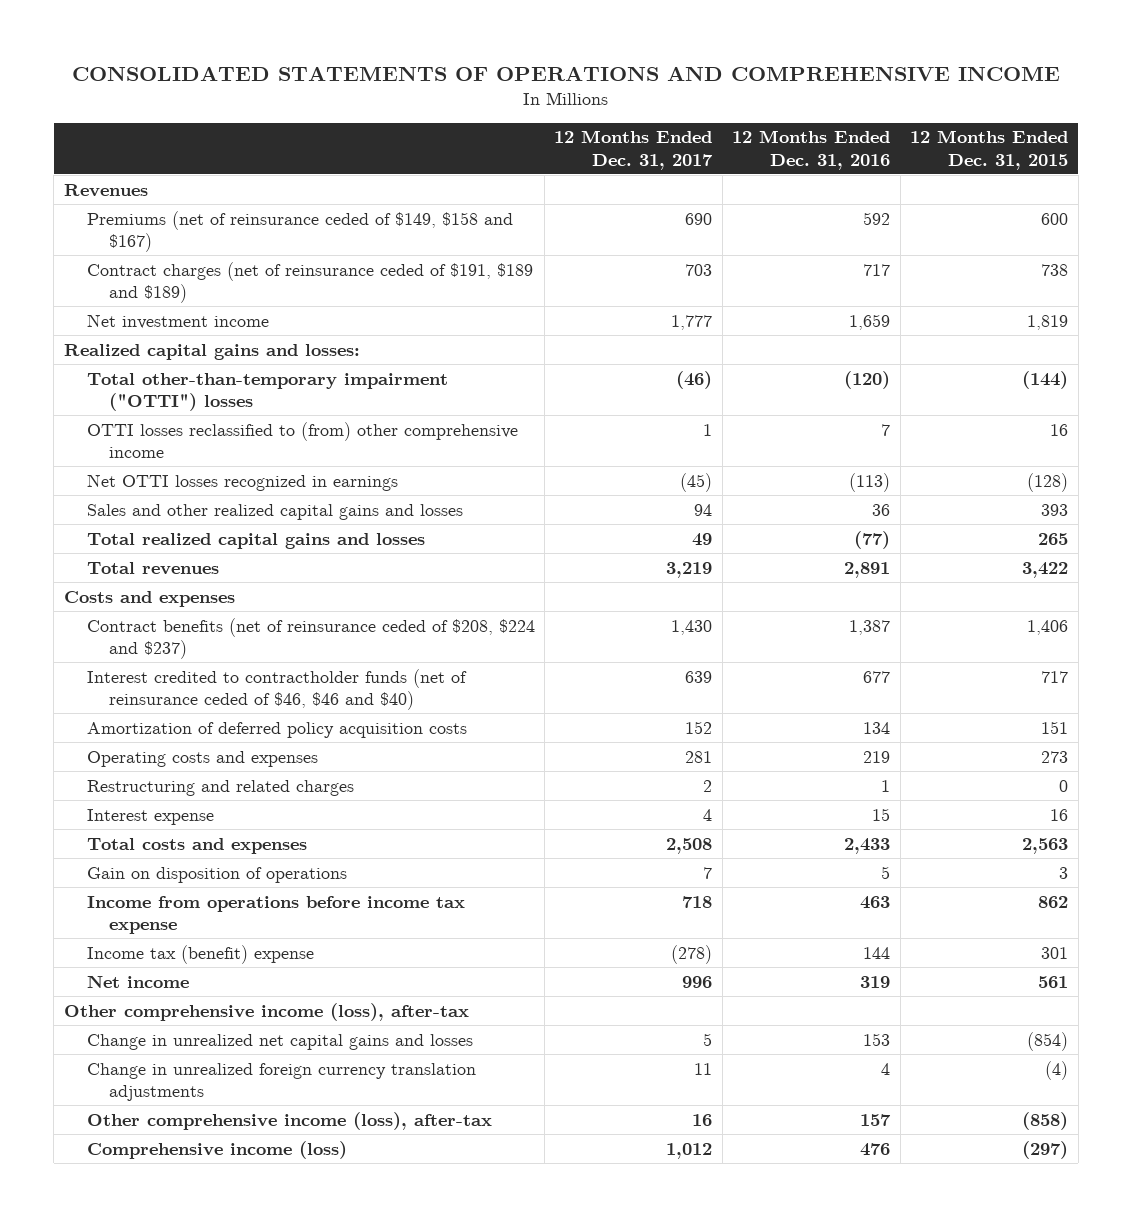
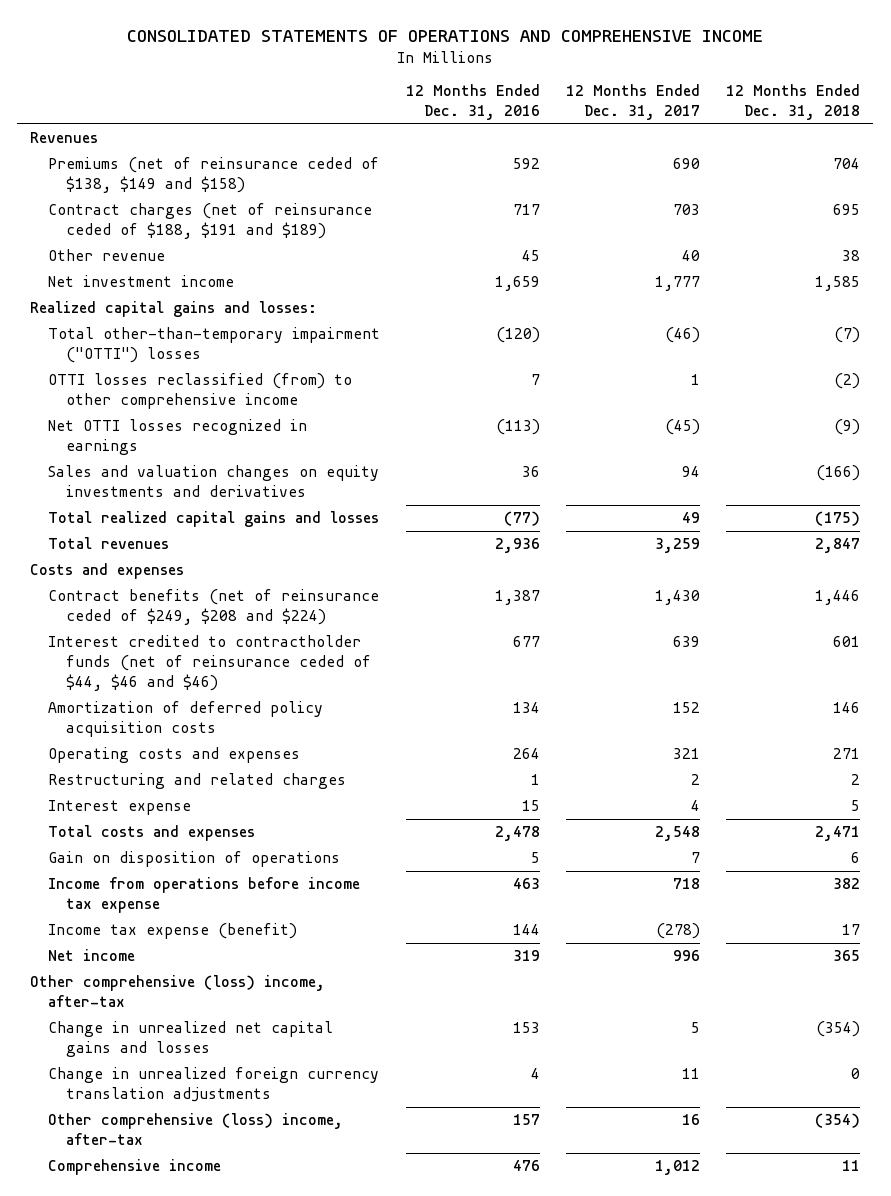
[910,130,1069,170] 12 Months Ended Dec. 31, 2015 -> none
none -> [726,84,861,121] 12 Months Ended Dec. 31, 2018
[86,210,513,253] Premiums (net of reinsurance ceded of $149, $158 and $167) -> [48,157,380,194] Premiums (net of reinsurance ceded of $138, $149 and $158)
[86,261,533,304] Contract charges (net of reinsurance ceded of $191, $189 and $189) -> [48,203,373,240] Contract charges (net of reinsurance ceded of $188, $191 and $189)
none -> [48,249,166,262] Other revenue
[86,421,518,459] OTTI losses reclassified to (from) other comprehensive income -> [48,373,353,410] OTTI losses reclassified (from) to other comprehensive income
[86,503,463,520] Sales and other realized capital gains and losses -> [48,465,380,498] Sales and valuation changes on equity investments and derivatives
[666,561,713,578] 3,219 -> [655,538,701,554] 3,259
[844,561,891,578] 2,891 -> [495,538,541,554] 2,936
[86,617,535,660] Contract benefits (net of reinsurance ceded of $208, $224 and $237) -> [48,589,380,626] Contract benefits (net of reinsurance ceded of $249, $208 and $224)
[86,668,467,711] Interest credited to contractholder funds (net of reinsurance ceded of $46, $46 and $40) -> [48,635,371,692] Interest credited to contractholder funds (net of reinsurance ceded of $44, $46 and $46)
[685,750,713,763] 281 -> [673,748,701,760] 321
[863,750,891,763] 219 -> [513,748,541,760] 264
[666,837,713,854] 2,508 -> [655,826,701,842] 2,548
[844,837,891,854] 2,433 -> [495,826,541,842] 2,478
[86,944,314,964] Income tax (benefit) expense -> [48,923,298,940] Income tax expense (benefit)
[63,1002,469,1021] Other comprehensive income (loss), after-tax -> [30,975,326,1008] Other comprehensive (loss) income, after-tax
[86,1111,492,1130] Other comprehensive income (loss), after-tax -> [48,1113,344,1146] Other comprehensive (loss) income, after-tax
[86,1140,347,1159] Comprehensive income (loss) -> [48,1159,222,1176] Comprehensive income

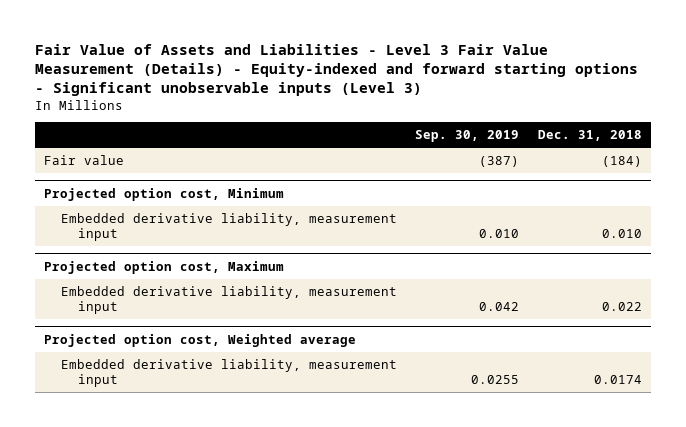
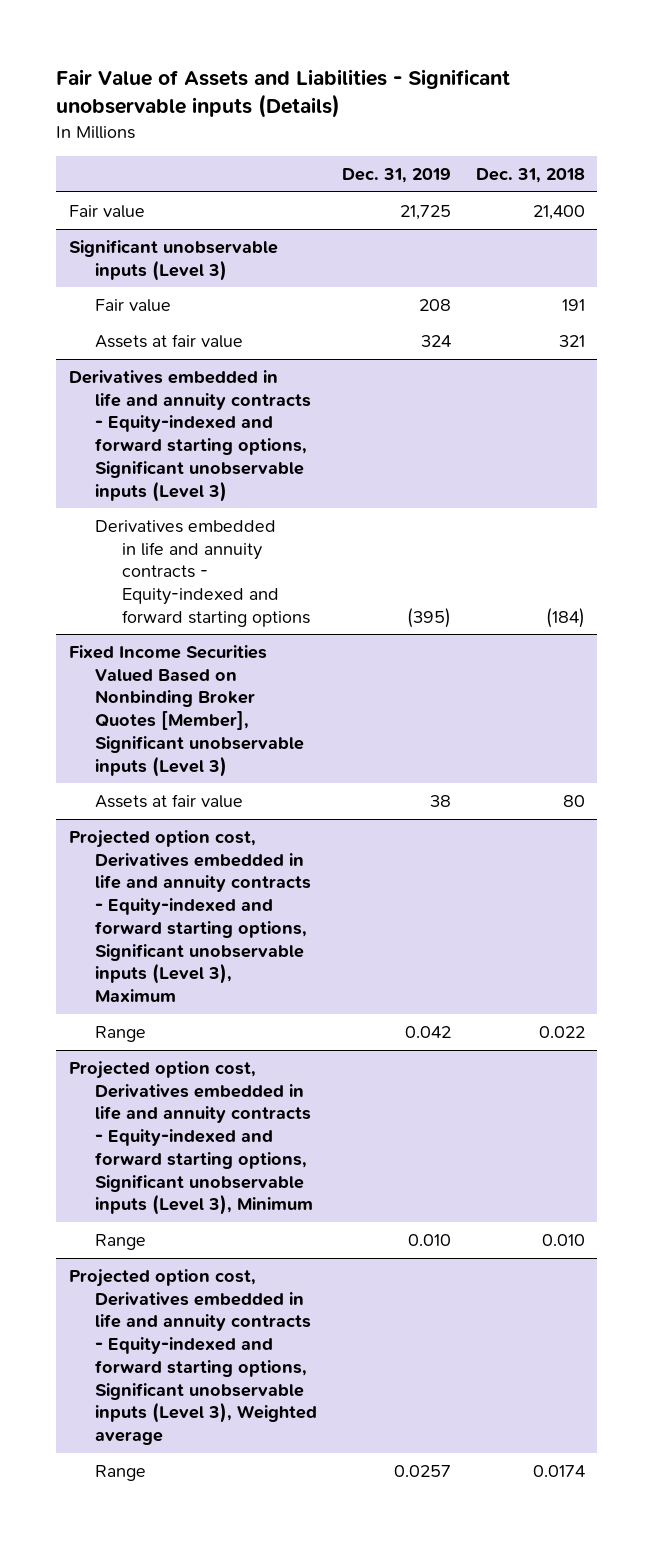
[35,43,639,97] Fair Value of Assets and Liabilities - Level 3 Fair Value Measurement (Details) - Equity-indexed and forward starting options - Significant unobservable inputs (Level 3) -> [56,68,511,119] Fair Value of Assets and Liabilities - Significant unobservable inputs (Details)
[415,130,520,143] Sep. 30, 2019 -> none
none -> [342,167,452,183] Dec. 31, 2019
[44,187,285,201] Projected option cost, Minimum -> none
[60,212,397,242] Embedded derivative liability, measurement input -> none
[44,260,285,274] Projected option cost, Maximum -> none
[60,285,397,315] Embedded derivative liability, measurement input -> none
[44,333,357,347] Projected option cost, Weighted average -> none
[601,155,642,167] (184) -> [532,205,585,221] 21,400
none -> [68,240,278,281] Significant unobservable inputs (Level 3)
none -> [95,299,172,313] Fair value
none -> [95,334,244,349] Assets at fair value
none -> [68,370,312,502] Derivatives embedded in life and annuity contracts - Equity-indexed and forward starting options, Significant unobservable inputs (Level 3)
none -> [95,520,311,627] Derivatives embedded in life and annuity contracts - Equity-indexed and forward starting options
none -> [68,645,305,777] Fixed Income Securities Valued Based on Nonbinding Broker Quotes [Member], Significant unobservable inputs (Level 3)
none -> [95,794,244,809] Assets at fair value
none -> [68,830,312,1002] Projected option cost, Derivatives embedded in life and annuity contracts - Equity-indexed and forward starting options, Significant unobservable inputs (Level 3), Maximum
none -> [95,1026,147,1043] Range
none -> [68,1061,314,1216] Projected option cost, Derivatives embedded in life and annuity contracts - Equity-indexed and forward starting options, Significant unobservable inputs (Level 3), Minimum
none -> [95,1234,147,1251] Range
none -> [68,1269,318,1445] Projected option cost, Derivatives embedded in life and annuity contracts - Equity-indexed and forward starting options, Significant unobservable inputs (Level 3), Weighted average
[60,358,397,388] Embedded derivative liability, measurement input -> [95,1465,147,1482] Range

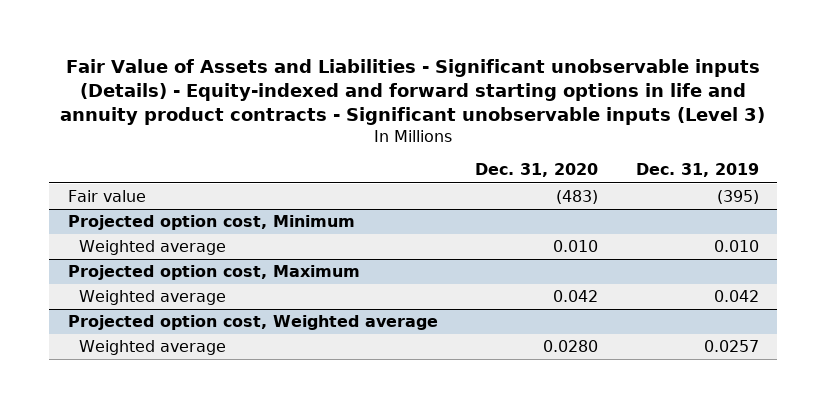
[56,68,511,119] Fair Value of Assets and Liabilities - Significant unobservable inputs (Details) -> [60,59,766,126] Fair Value of Assets and Liabilities - Significant unobservable inputs (Details) - Equity-indexed and forward starting options in life and annuity product contracts - Significant unobservable inputs (Level 3)
[475,167,585,183] Dec. 31, 2018 -> none
none -> [475,163,599,178] Dec. 31, 2020
[68,240,278,281] Significant unobservable inputs (Level 3) -> none
[95,299,172,313] Fair value -> none
[95,334,244,349] Assets at fair value -> none
[68,370,312,502] Derivatives embedded in life and annuity contracts - Equity-indexed and forward starting options, Significant unobservable inputs (Level 3) -> none
[95,520,311,627] Derivatives embedded in life and annuity contracts - Equity-indexed and forward starting options -> none
[68,645,305,777] Fixed Income Securities Valued Based on Nonbinding Broker Quotes [Member], Significant unobservable inputs (Level 3) -> none
[95,794,244,809] Assets at fair value -> none
[68,830,312,1002] Projected option cost, Derivatives embedded in life and annuity contracts - Equity-indexed and forward starting options, Significant unobservable inputs (Level 3), Maximum -> none
[95,1026,147,1043] Range -> none
[68,1061,314,1216] Projected option cost, Derivatives embedded in life and annuity contracts - Equity-indexed and forward starting options, Significant unobservable inputs (Level 3), Minimum -> none
[95,1234,147,1251] Range -> none
[68,1269,318,1445] Projected option cost, Derivatives embedded in life and annuity contracts - Equity-indexed and forward starting options, Significant unobservable inputs (Level 3), Weighted average -> none
[400,205,452,221] 21,725 -> [716,190,759,205] (395)
none -> [67,215,355,231] Projected option cost, Minimum
none -> [79,240,227,256] Weighted average
none -> [67,265,360,281] Projected option cost, Maximum
none -> [79,290,227,306] Weighted average
none -> [67,315,438,331] Projected option cost, Weighted average
[95,1465,147,1482] Range -> [79,340,227,356] Weighted average

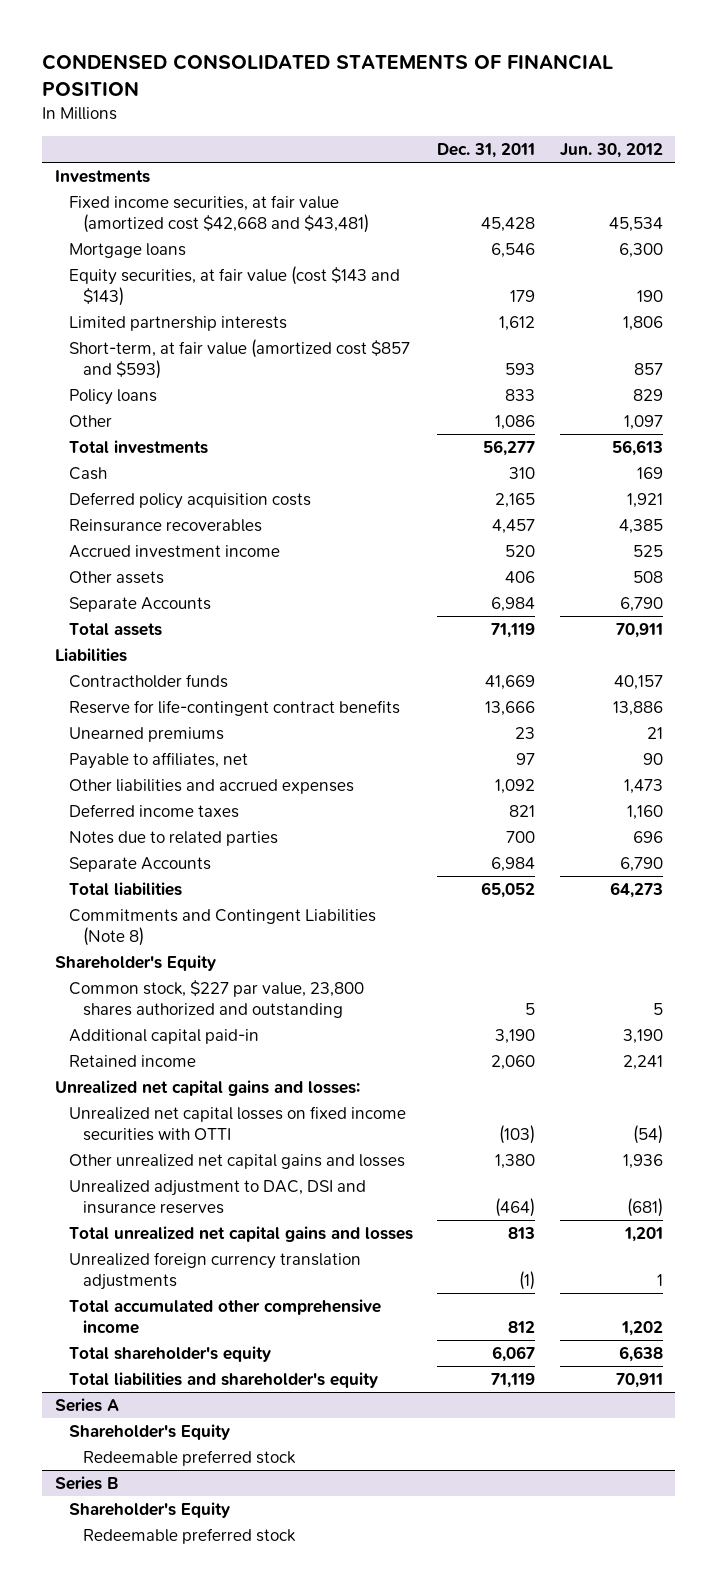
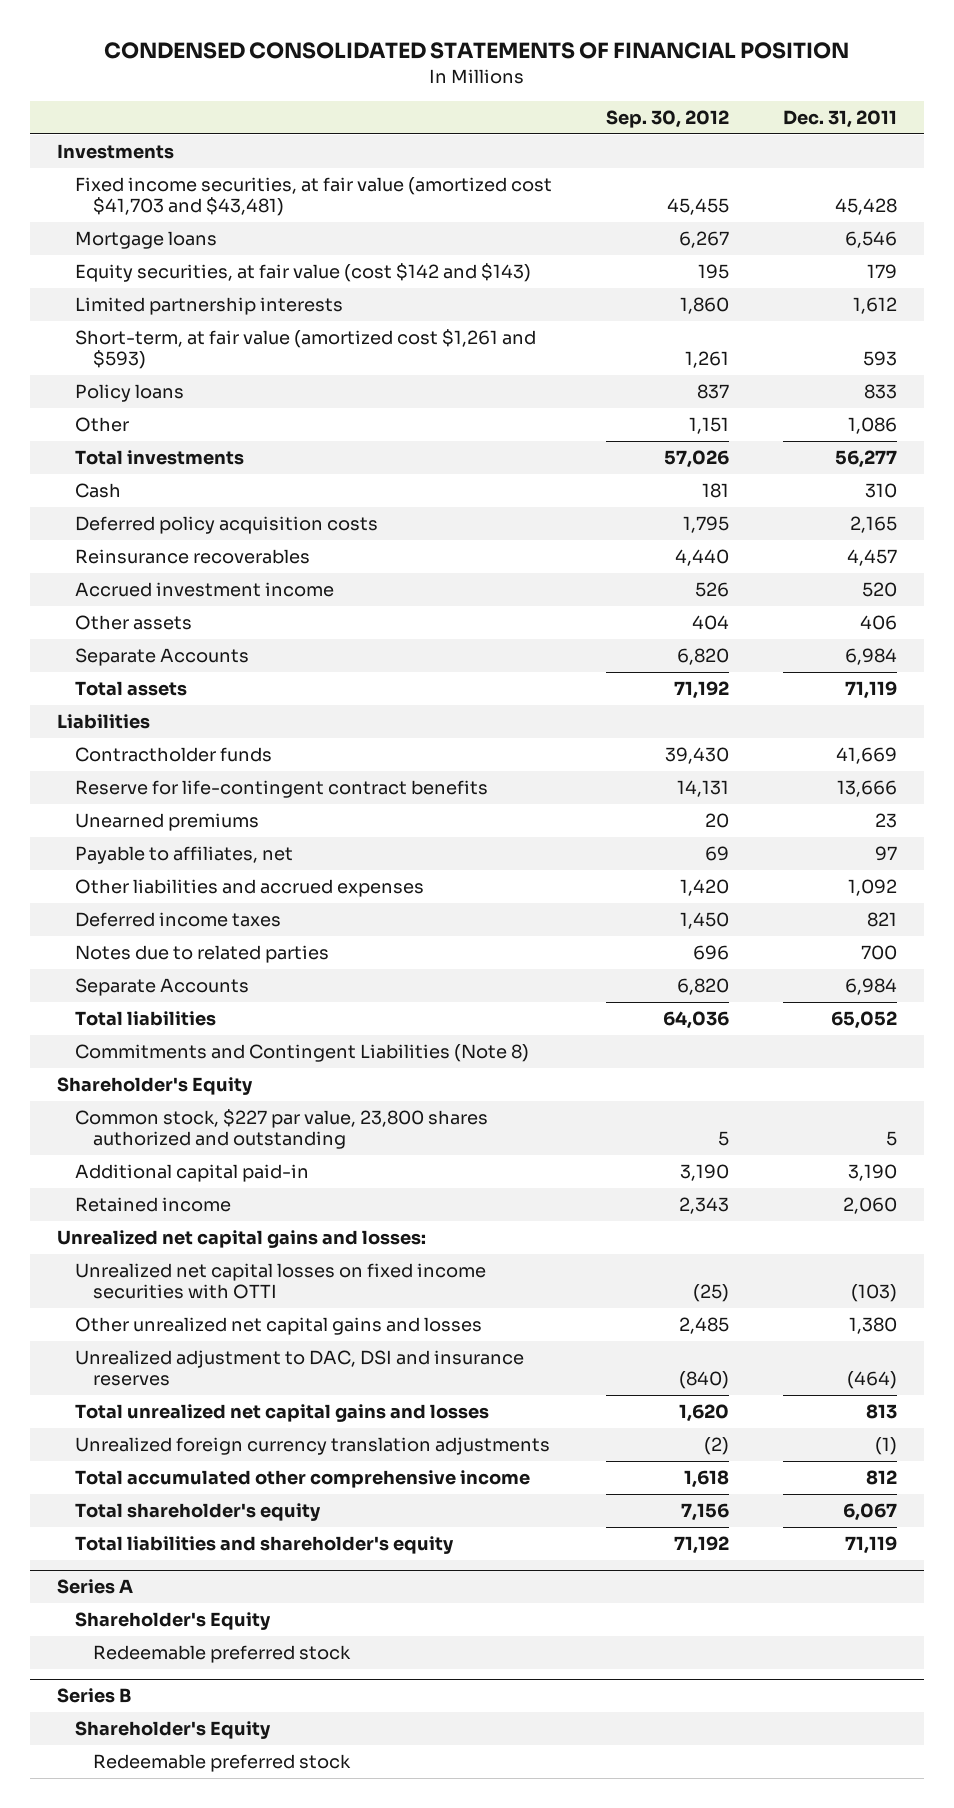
[559,143,663,159] Jun. 30, 2012 -> none
none -> [606,109,730,128] Sep. 30, 2012
[68,194,370,233] Fixed income securities, at fair value (amortized cost $42,668 and $43,481) -> [75,177,553,216] Fixed income securities, at fair value (amortized cost $41,703 and $43,481)
[68,265,400,306] Equity securities, at fair value (cost $143 and $143) -> [75,263,532,283] Equity securities, at fair value (cost $142 and $143)
[68,338,410,379] Short-term, at fair value (amortized cost $857 and $593) -> [75,329,537,369] Short-term, at fair value (amortized cost $1,261 and $593)

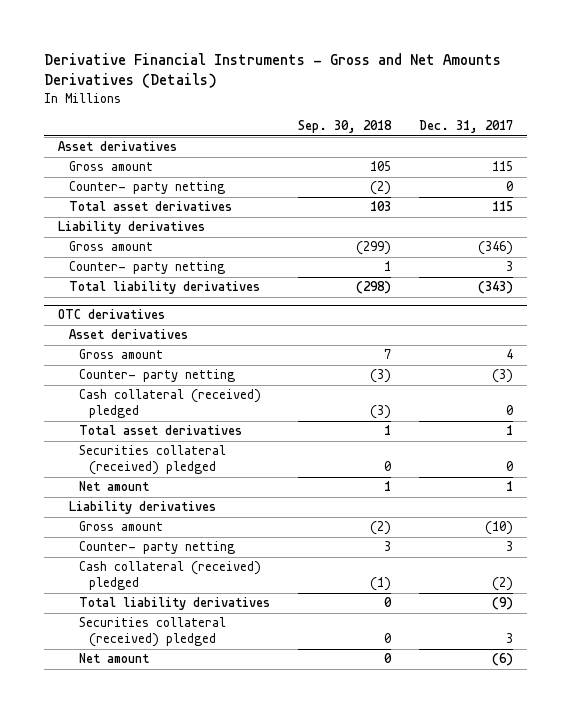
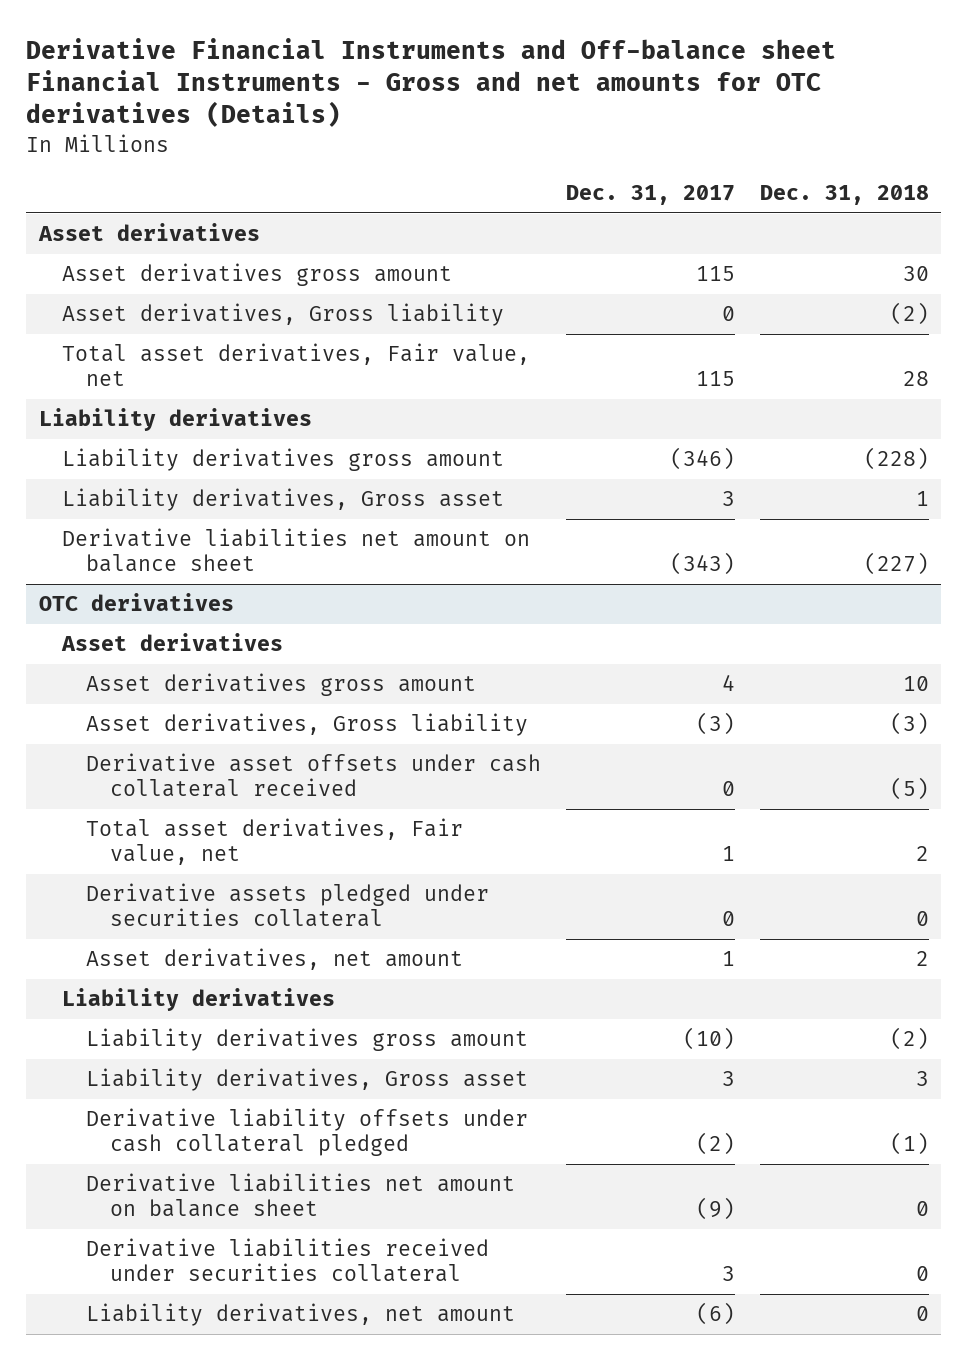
[44,52,502,89] Derivative Financial Instruments - Gross and Net Amounts Derivatives (Details) -> [26,37,837,128] Derivative Financial Instruments and Off-balance sheet Financial Instruments - Gross and net amounts for OTC derivatives (Details)
[297,120,392,134] Sep. 30, 2018 -> none
none -> [759,184,929,205] Dec. 31, 2018
[68,161,153,172] Gross amount -> [62,263,453,287] Asset derivatives gross amount
[68,181,225,195] Counter- party netting -> [62,303,505,327] Asset derivatives, Gross liability
[68,201,232,212] Total asset derivatives -> [62,343,531,386] Total asset derivatives, Fair value, net
[68,241,153,252] Gross amount -> [62,448,505,472] Liability derivatives gross amount
[68,261,225,275] Counter- party netting -> [62,488,505,512] Liability derivatives, Gross asset
[68,281,260,295] Total liability derivatives -> [62,528,531,572] Derivative liabilities net amount on balance sheet
[78,349,163,360] Gross amount -> [86,673,477,697] Asset derivatives gross amount
[78,369,235,383] Counter- party netting -> [86,713,529,737] Asset derivatives, Gross liability
[78,389,261,419] Cash collateral (received) pledged -> [86,753,542,797] Derivative asset offsets under cash collateral received
[78,425,242,436] Total asset derivatives -> [86,818,464,865] Total asset derivatives, Fair value, net
[78,445,226,476] Securities collateral (received) pledged -> [86,883,490,927] Derivative assets pledged under securities collateral
[78,481,149,492] Net amount -> [86,948,464,971] Asset derivatives, net amount
[78,521,163,532] Gross amount -> [86,1028,529,1052] Liability derivatives gross amount
[78,541,235,555] Counter- party netting -> [86,1068,529,1092] Liability derivatives, Gross asset
[78,561,261,591] Cash collateral (received) pledged -> [86,1108,529,1156] Derivative liability offsets under cash collateral pledged
[78,597,270,611] Total liability derivatives -> [86,1173,516,1217] Derivative liabilities net amount on balance sheet
[78,617,226,648] Securities collateral (received) pledged -> [86,1238,490,1282] Derivative liabilities received under securities collateral
[78,653,149,664] Net amount -> [86,1303,516,1327] Liability derivatives, net amount

